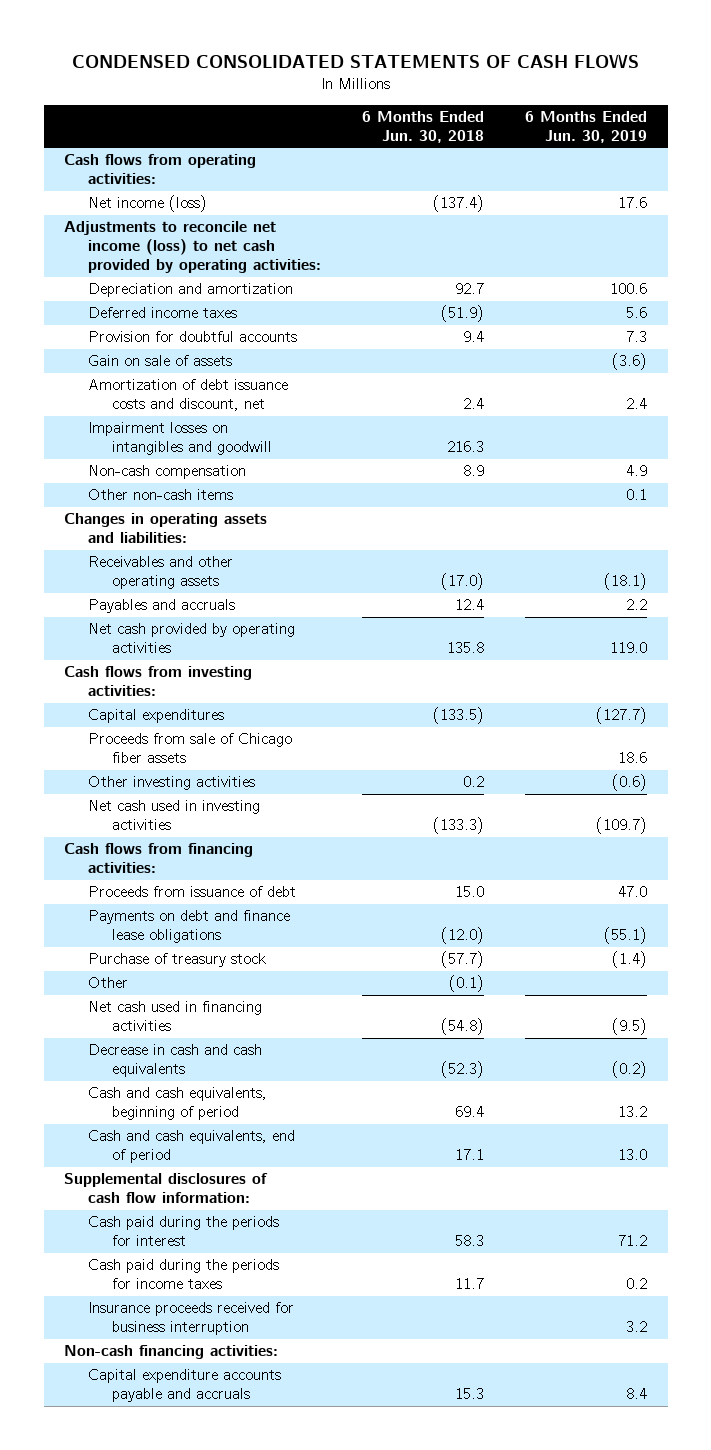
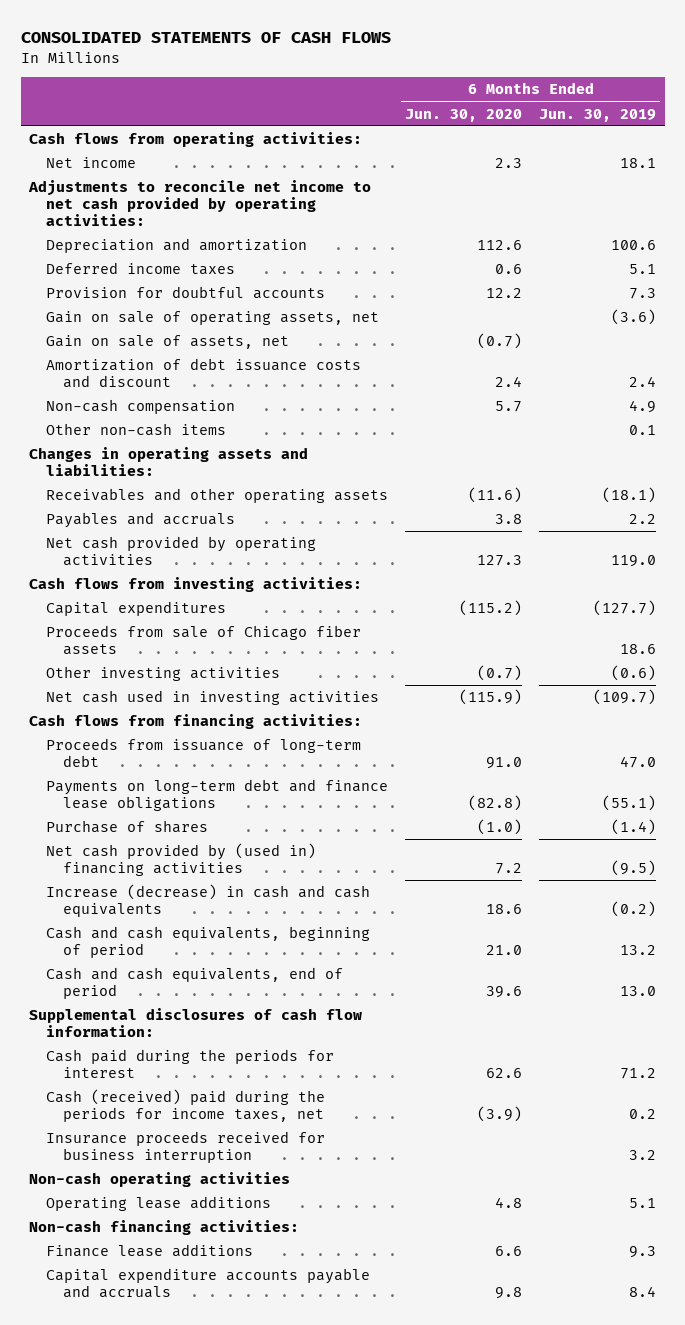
[71,52,639,68] CONDENSED CONSOLIDATED STATEMENTS OF CASH FLOWS -> [20,32,391,44] CONSOLIDATED STATEMENTS OF CASH FLOWS
[362,111,485,143] 6 Months Ended Jun. 30, 2018 -> none
none -> [405,108,523,122] Jun. 30, 2020
[88,195,208,213] Net income (loss) -> [46,157,137,169] Net income
[618,197,648,209] 17.6 -> [620,158,657,169] 18.1
[64,221,322,274] Adjustments to reconcile net income (loss) to net cash provided by operating activities: -> [28,180,372,227] Adjustments to reconcile net income to net cash provided by operating activities:
[626,307,648,319] 5.6 -> [629,264,657,275] 5.1
[88,422,273,456] Impairment losses on intangibles and goodwill -> none
[88,355,233,367] Gain on sale of assets -> [46,311,380,326] Gain on sale of operating assets, net
none -> [46,335,290,350] Gain on sale of assets, net
[88,379,289,412] Amortization of debt issuance costs and discount, net -> [46,358,362,389] Amortization of debt issuance costs and discount
[88,977,129,989] Other -> none
[88,886,297,898] Proceeds from issuance of debt -> [46,738,362,768] Proceeds from issuance of long-term debt
[88,910,291,944] Payments on debt and finance lease obligations -> [46,779,389,812] Payments on long-term debt and finance lease obligations
[88,953,267,968] Purchase of treasury stock -> [46,820,209,834] Purchase of shares
[88,1001,263,1032] Net cash used in financing activities -> [46,843,317,877] Net cash provided by (used in) financing activities
[88,1044,263,1078] Decrease in cash and cash equivalents -> [46,884,371,918] Increase (decrease) in cash and cash equivalents
[88,1259,280,1290] Cash paid during the periods for income taxes -> [46,1089,326,1123] Cash (received) paid during the periods for income taxes, net
none -> [29,1172,291,1188] Non-cash operating activities
none -> [46,1196,272,1212] Operating lease additions
none -> [46,1244,254,1258] Finance lease additions

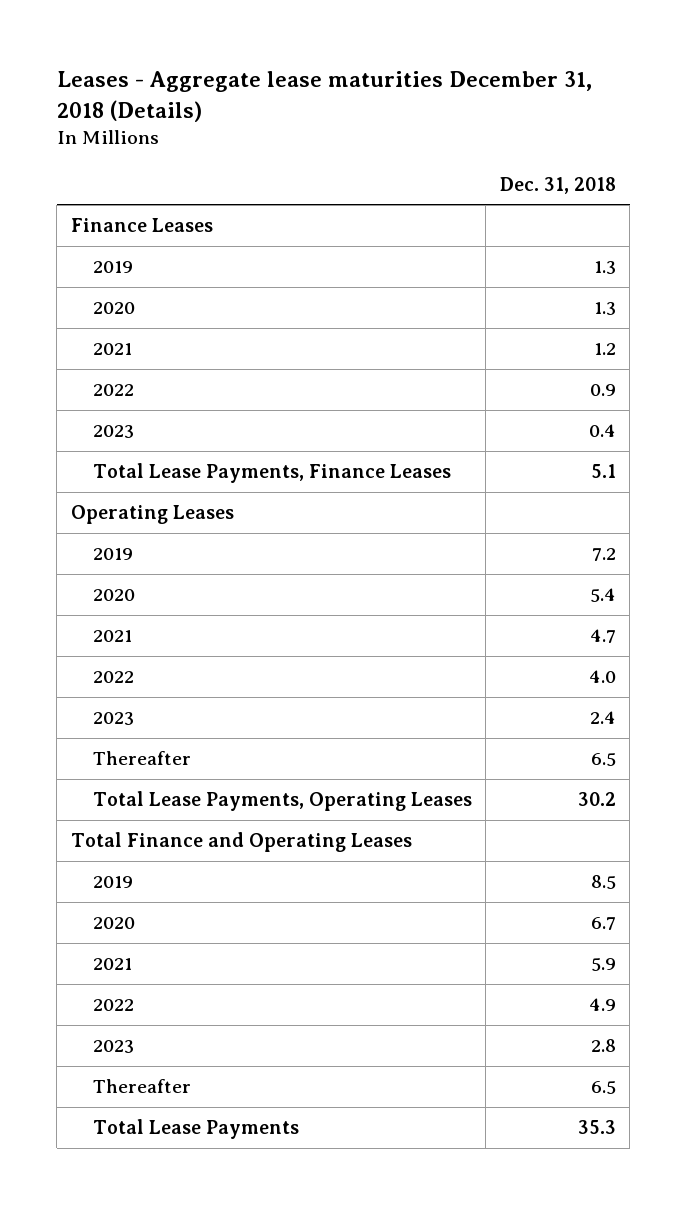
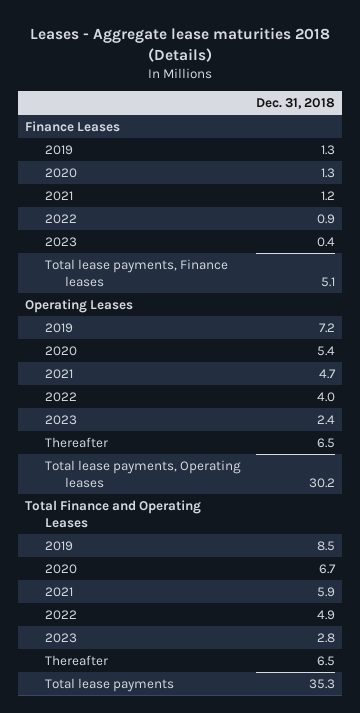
[56,71,592,122] Leases - Aggregate lease maturities December 31, 2018 (Details) -> [30,26,331,62] Leases - Aggregate lease maturities 2018 (Details)
[92,463,451,484] Total Lease Payments, Finance Leases -> [45,258,229,287] Total lease payments, Finance leases
[92,791,472,812] Total Lease Payments, Operating Leases -> [45,459,242,488] Total lease payments, Operating leases
[92,1119,299,1140] Total Lease Payments -> [45,677,175,692] Total lease payments

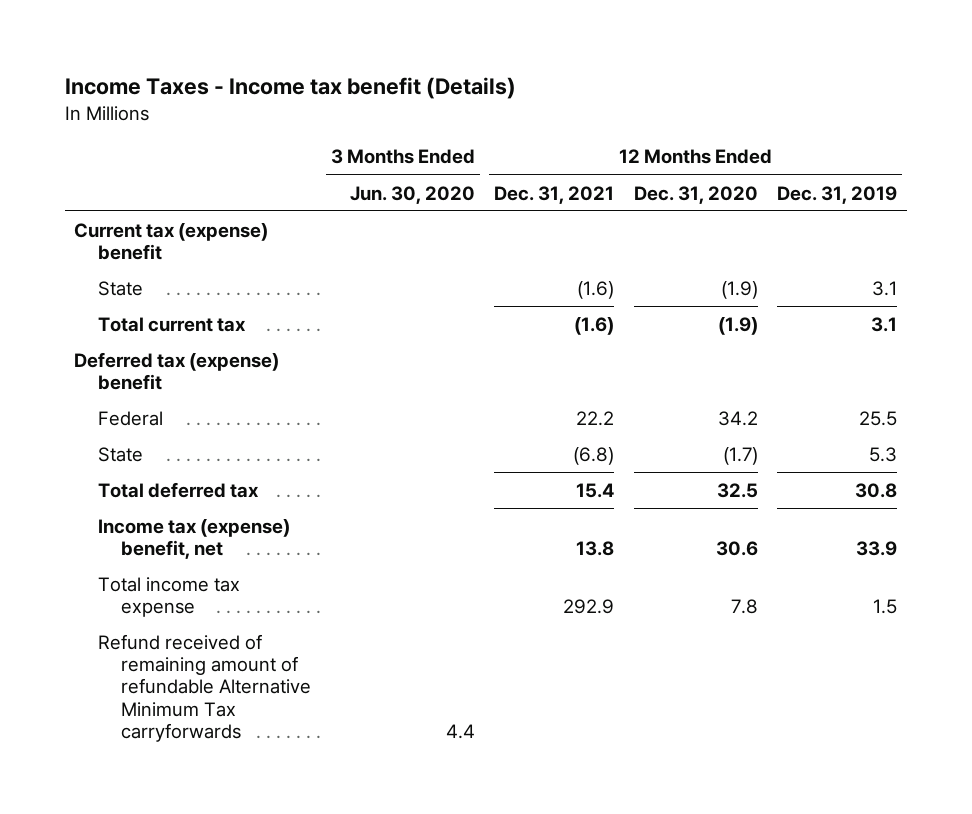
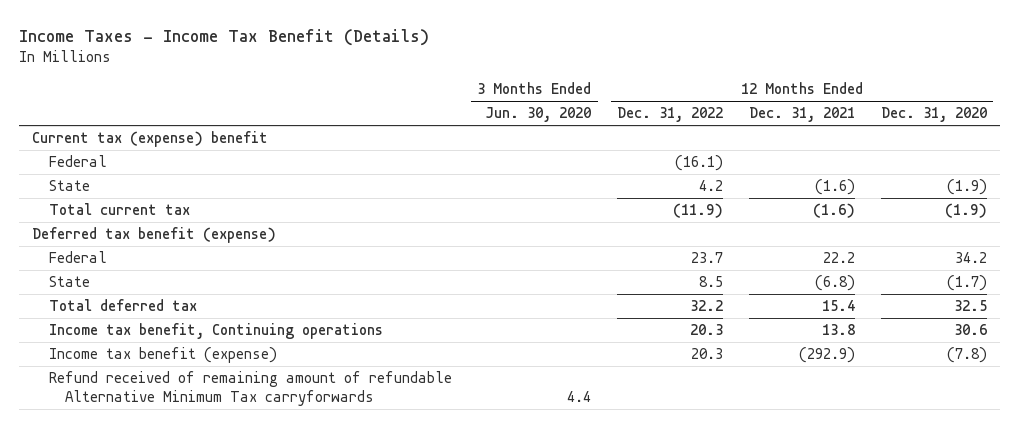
[64,77,516,100] Income Taxes - Income tax benefit (Details) -> [18,29,429,47] Income Taxes - Income Tax Benefit (Details)
[777,185,898,204] Dec. 31, 2019 -> none
none -> [617,107,724,123] Dec. 31, 2022
none -> [48,155,107,168] Federal
[74,351,280,391] Deferred tax (expense) benefit -> [31,227,276,244] Deferred tax benefit (expense)
[97,518,290,560] Income tax (expense) benefit, net -> [48,323,383,340] Income tax benefit, Continuing operations
[97,576,240,618] Total income tax expense -> [48,347,277,364] Income tax benefit (expense)
[563,599,615,615] 292.9 -> [799,347,856,364] (292.9)
[730,599,758,615] 7.8 -> [946,347,987,364] (7.8)

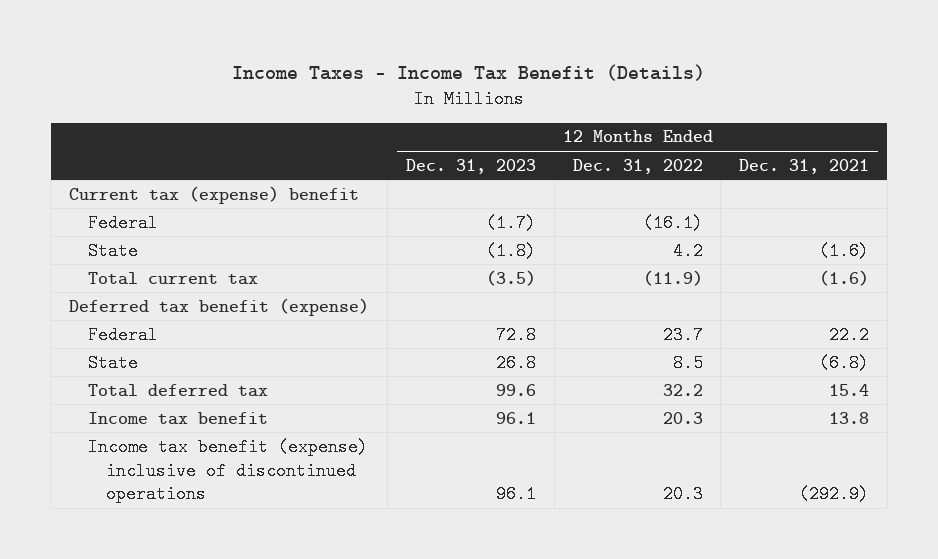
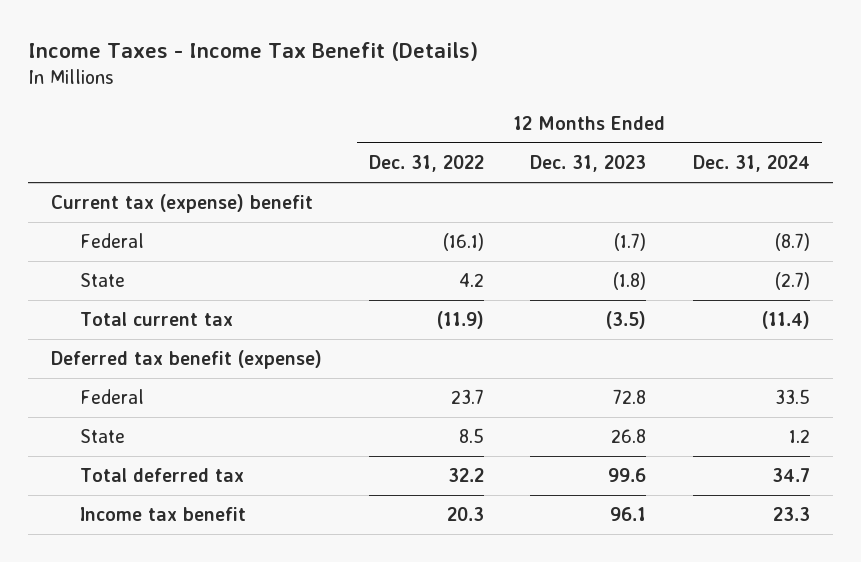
[739,158,870,174] Dec. 31, 2021 -> none
none -> [693,154,811,172] Dec. 31, 2024
[87,437,368,504] Income tax benefit (expense) inclusive of discontinued operations -> none

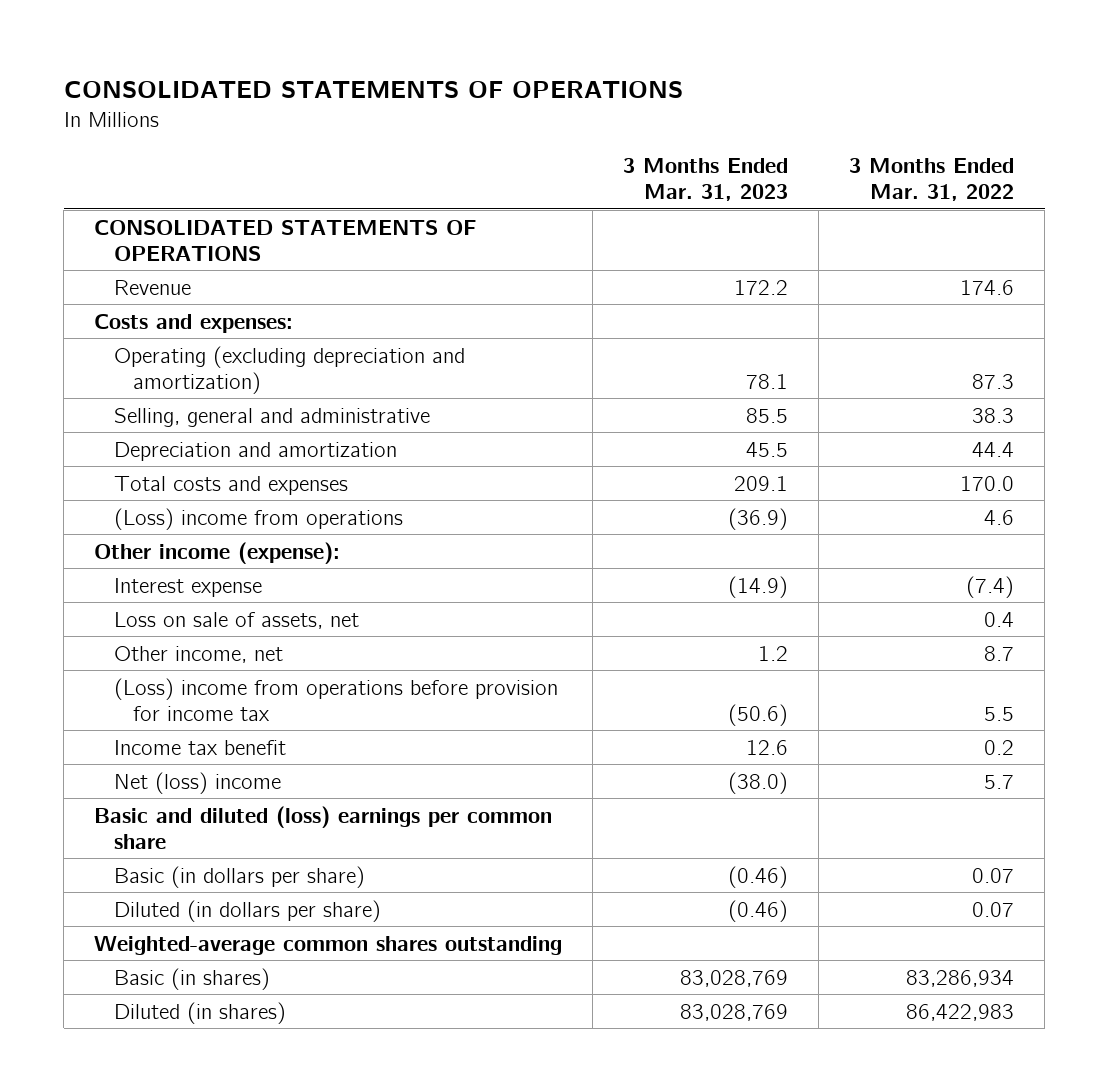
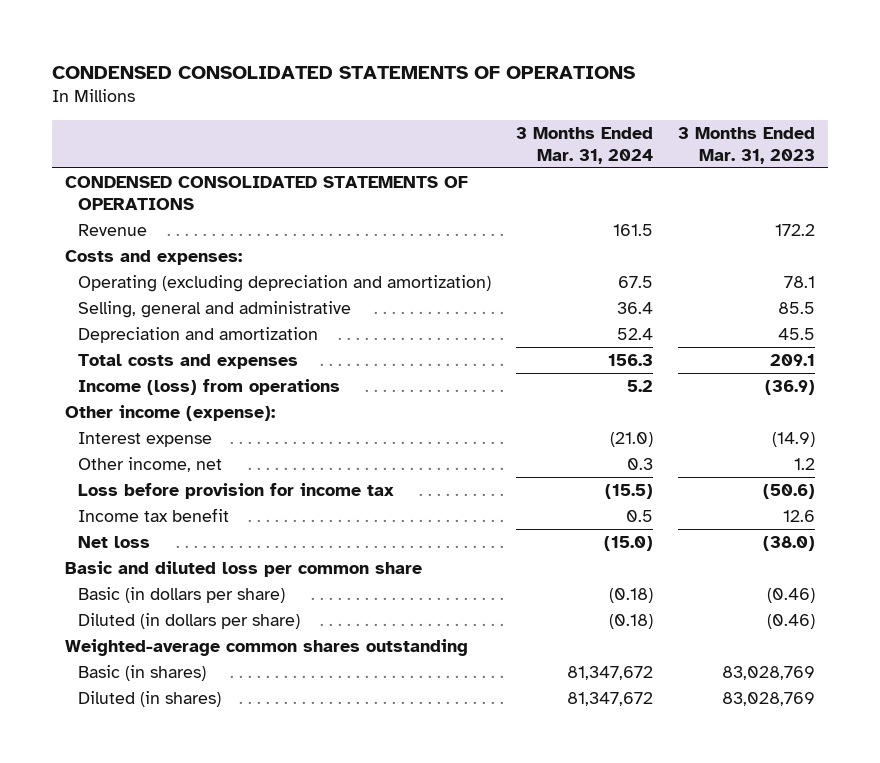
[63,80,683,98] CONSOLIDATED STATEMENTS OF OPERATIONS -> [52,65,636,79] CONDENSED CONSOLIDATED STATEMENTS OF OPERATIONS
[849,158,1015,202] 3 Months Ended Mar. 31, 2022 -> none
none -> [516,126,654,164] 3 Months Ended Mar. 31, 2024
[94,219,477,261] CONSOLIDATED STATEMENTS OF OPERATIONS -> [64,176,468,210] CONDENSED CONSOLIDATED STATEMENTS OF OPERATIONS
[113,507,403,530] (Loss) income from operations -> [77,379,340,396] Income (loss) from operations
[113,611,359,629] Loss on sale of assets, net -> none
[113,677,558,721] (Loss) income from operations before provision for income tax -> [77,483,394,500] Loss before provision for income tax
[113,771,281,794] Net (loss) income -> [77,536,150,549] Net loss
[94,805,553,849] Basic and diluted (loss) earnings per common share -> [64,561,422,578] Basic and diluted loss per common share

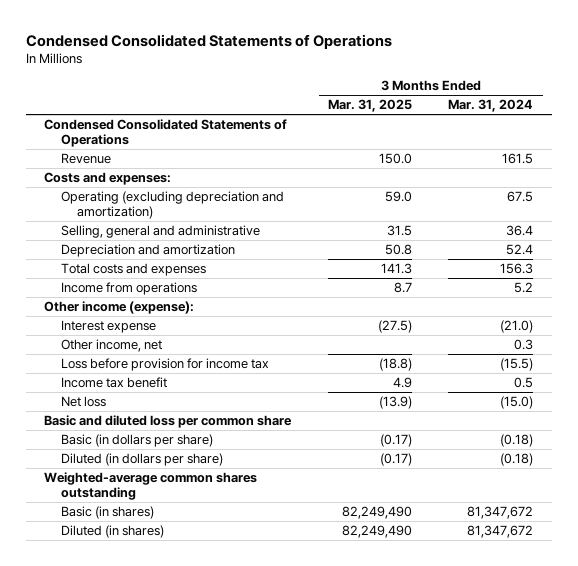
[52,65,636,79] CONDENSED CONSOLIDATED STATEMENTS OF OPERATIONS -> [25,33,392,49] Condensed Consolidated Statements of Operations
[678,126,816,164] 3 Months Ended Mar. 31, 2023 -> none
none -> [327,99,412,113] Mar. 31, 2025
[64,176,468,210] CONDENSED CONSOLIDATED STATEMENTS OF OPERATIONS -> [44,119,288,148] Condensed Consolidated Statements of Operations
[77,379,340,396] Income (loss) from operations -> [60,282,197,296] Income from operations

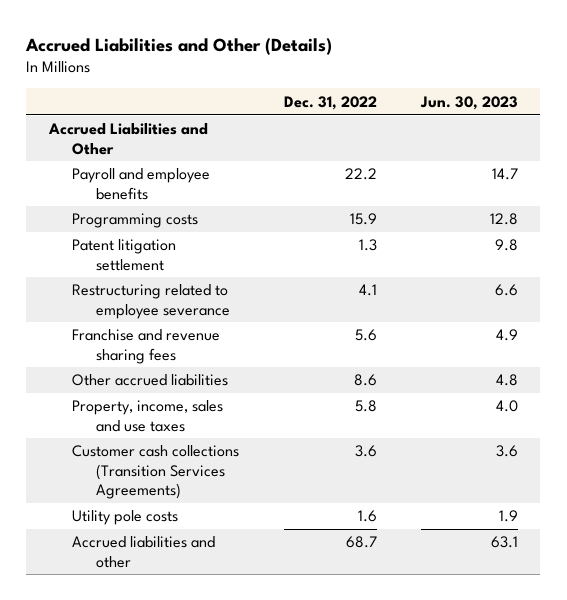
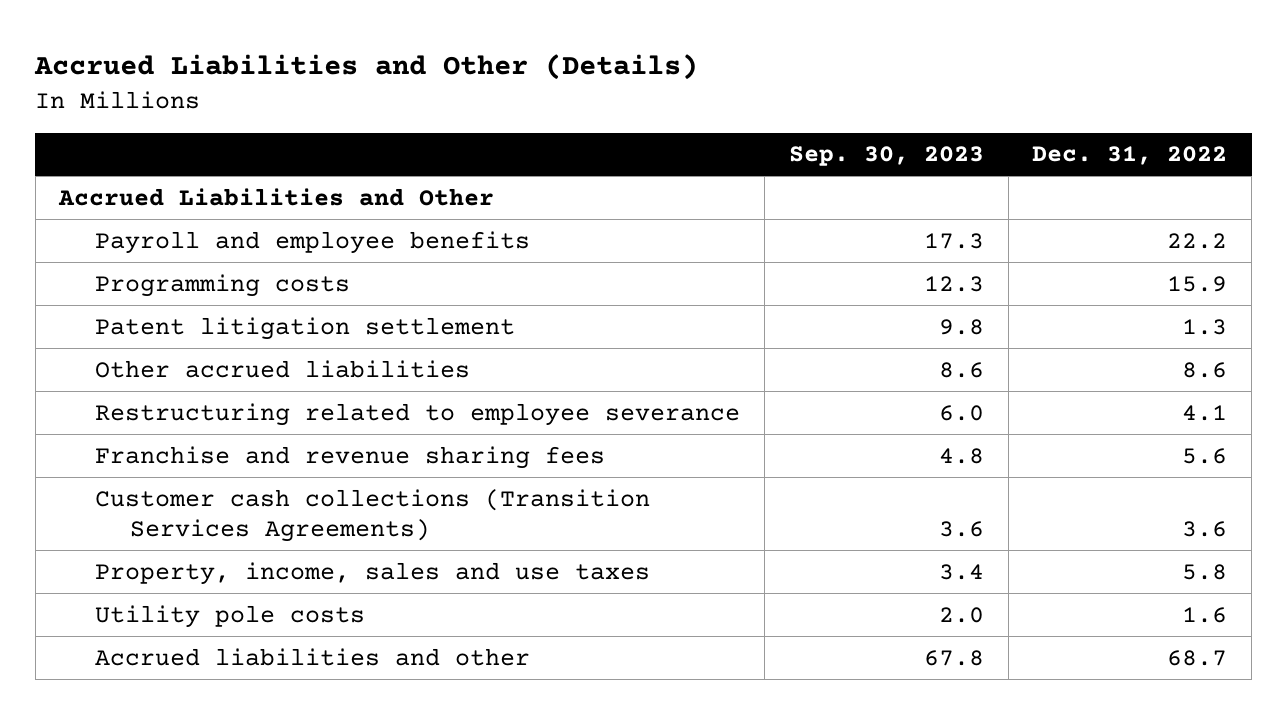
[420,95,519,110] Jun. 30, 2023 -> none
none -> [788,146,984,167] Sep. 30, 2023
[72,374,229,387] Other accrued liabilities -> [94,359,470,378] Other accrued liabilities
[72,400,224,432] Property, income, sales and use taxes -> [94,561,650,585] Property, income, sales and use taxes

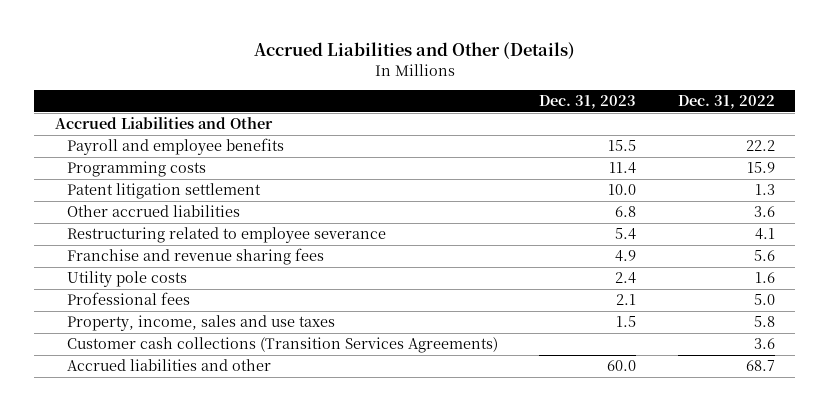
[788,146,984,167] Sep. 30, 2023 -> none
none -> [539,94,637,109] Dec. 31, 2023
[1182,361,1228,378] 8.6 -> [753,206,775,218] 3.6
none -> [66,292,190,306] Professional fees
[94,561,650,585] Property, income, sales and use taxes -> [66,315,335,332] Property, income, sales and use taxes
[94,488,650,542] Customer cash collections (Transition Services Agreements) -> [66,337,498,354] Customer cash collections (Transition Services Agreements)

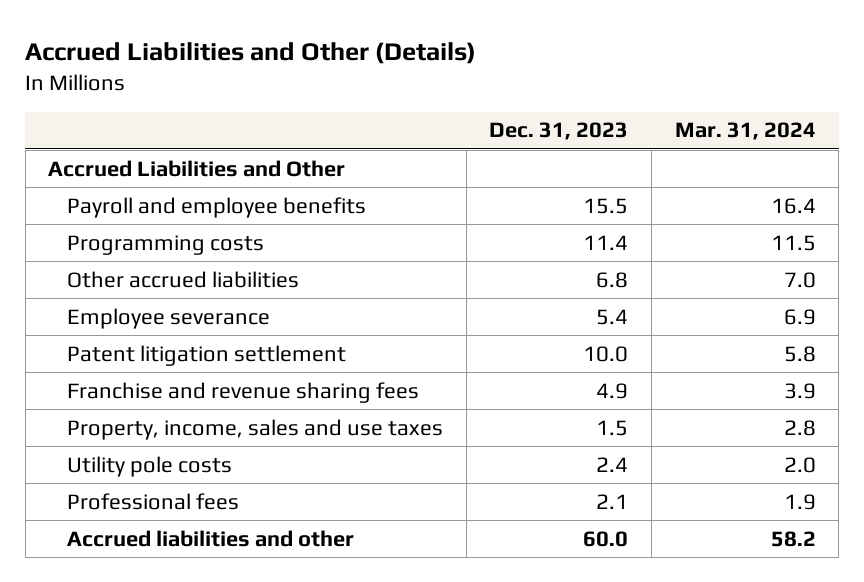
[677,94,775,109] Dec. 31, 2022 -> none
none -> [674,122,816,141] Mar. 31, 2024
[66,227,386,244] Restructuring related to employee severance -> [66,307,270,329] Employee severance
[66,183,261,200] Patent litigation settlement -> [66,344,346,366] Patent litigation settlement
[66,315,335,332] Property, income, sales and use taxes -> [66,418,443,440] Property, income, sales and use taxes
[66,337,498,354] Customer cash collections (Transition Services Agreements) -> none

